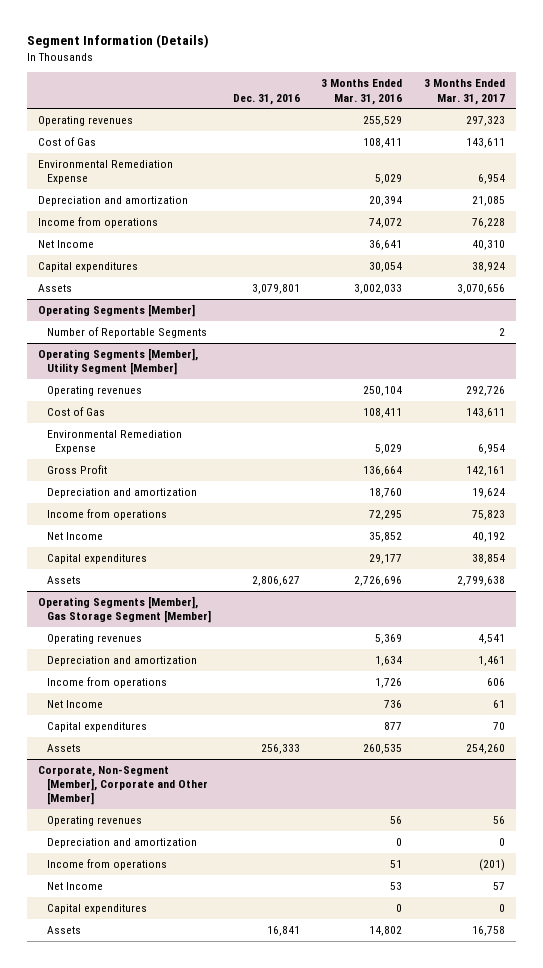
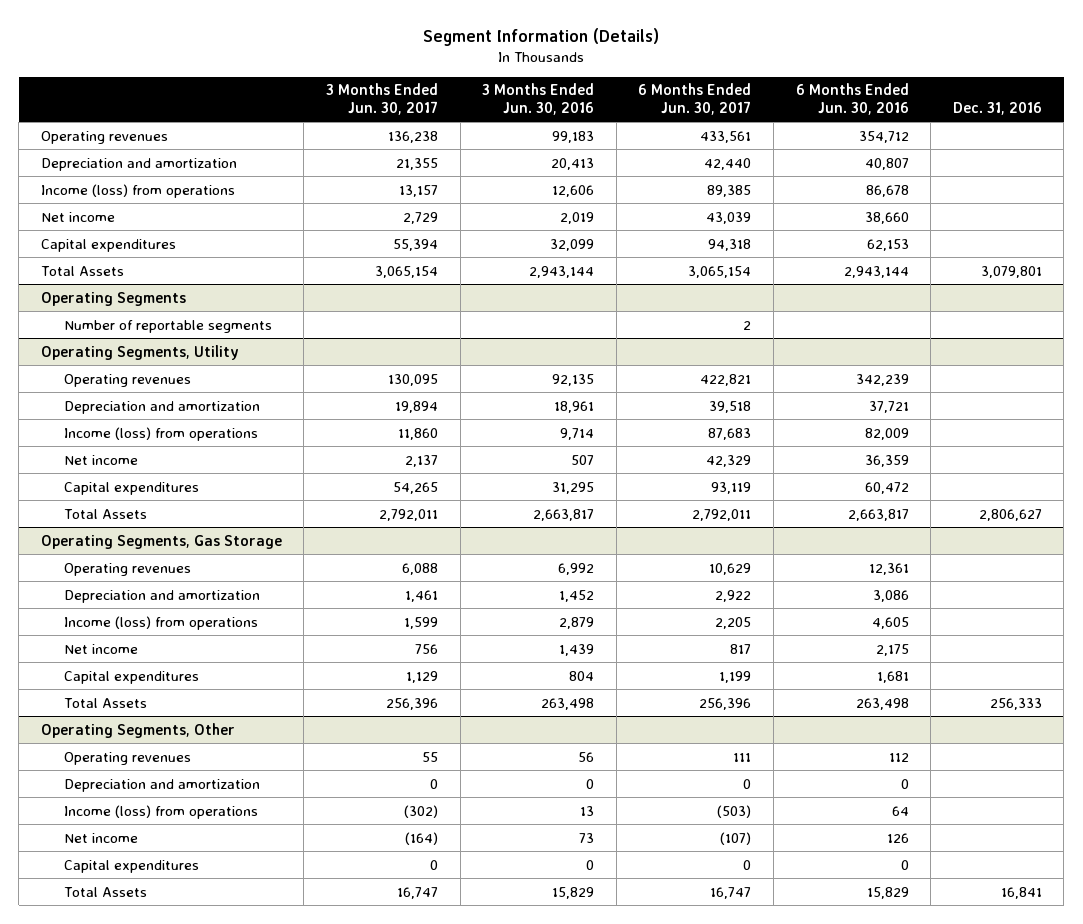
[321,79,403,105] 3 Months Ended Mar. 31, 2016 -> none
[424,79,506,105] 3 Months Ended Mar. 31, 2017 -> none
none -> [325,83,438,115] 3 Months Ended Jun. 30, 2017
none -> [482,83,595,115] 3 Months Ended Jun. 30, 2016
none -> [638,83,752,115] 6 Months Ended Jun. 30, 2017
none -> [795,83,909,115] 6 Months Ended Jun. 30, 2016
[37,136,96,146] Cost of Gas -> none
[37,159,173,185] Environmental Remediation Expense -> none
[37,216,158,228] Income from operations -> [40,183,235,198] Income (loss) from operations
[37,239,94,248] Net Income -> [40,211,115,222] Net income
[37,283,72,292] Assets -> [40,265,124,276] Total Assets
[37,303,195,317] Operating Segments [Member] -> [40,291,186,306] Operating Segments
[46,326,207,338] Number of Reportable Segments -> [64,319,273,333] Number of reportable segments
[37,347,198,376] Operating Segments [Member], Utility Segment [Member] -> [40,344,239,360] Operating Segments, Utility
[46,406,105,416] Cost of Gas -> none
[46,429,182,455] Environmental Remediation Expense -> none
[46,464,107,474] Gross Profit -> none
[46,508,167,520] Income from operations -> [64,426,259,441] Income (loss) from operations
[46,531,103,540] Net Income -> [64,454,139,465] Net income
[46,575,81,584] Assets -> [64,508,148,519] Total Assets
[37,595,211,624] Operating Segments [Member], Gas Storage Segment [Member] -> [40,534,282,549] Operating Segments, Gas Storage
[46,676,167,688] Income from operations -> [64,615,259,630] Income (loss) from operations
[46,699,103,708] Net Income -> [64,643,139,654] Net income
[37,765,208,806] Corporate, Non-Segment [Member], Corporate and Other [Member] -> none
[46,815,142,826] Operating revenues -> none
[46,837,197,848] Depreciation and amortization -> none
[46,858,167,870] Income from operations -> none
[46,881,103,890] Net Income -> none
[46,903,147,914] Capital expenditures -> none
[46,925,81,934] Assets -> none
[46,743,81,752] Assets -> [64,697,148,708] Total Assets
none -> [40,722,235,738] Operating Segments, Other
none -> [64,751,192,765] Operating revenues
none -> [64,778,261,792] Depreciation and amortization
none -> [64,804,259,819] Income (loss) from operations
none -> [64,832,139,843] Net income
none -> [64,859,200,873] Capital expenditures
none -> [64,886,148,897] Total Assets

